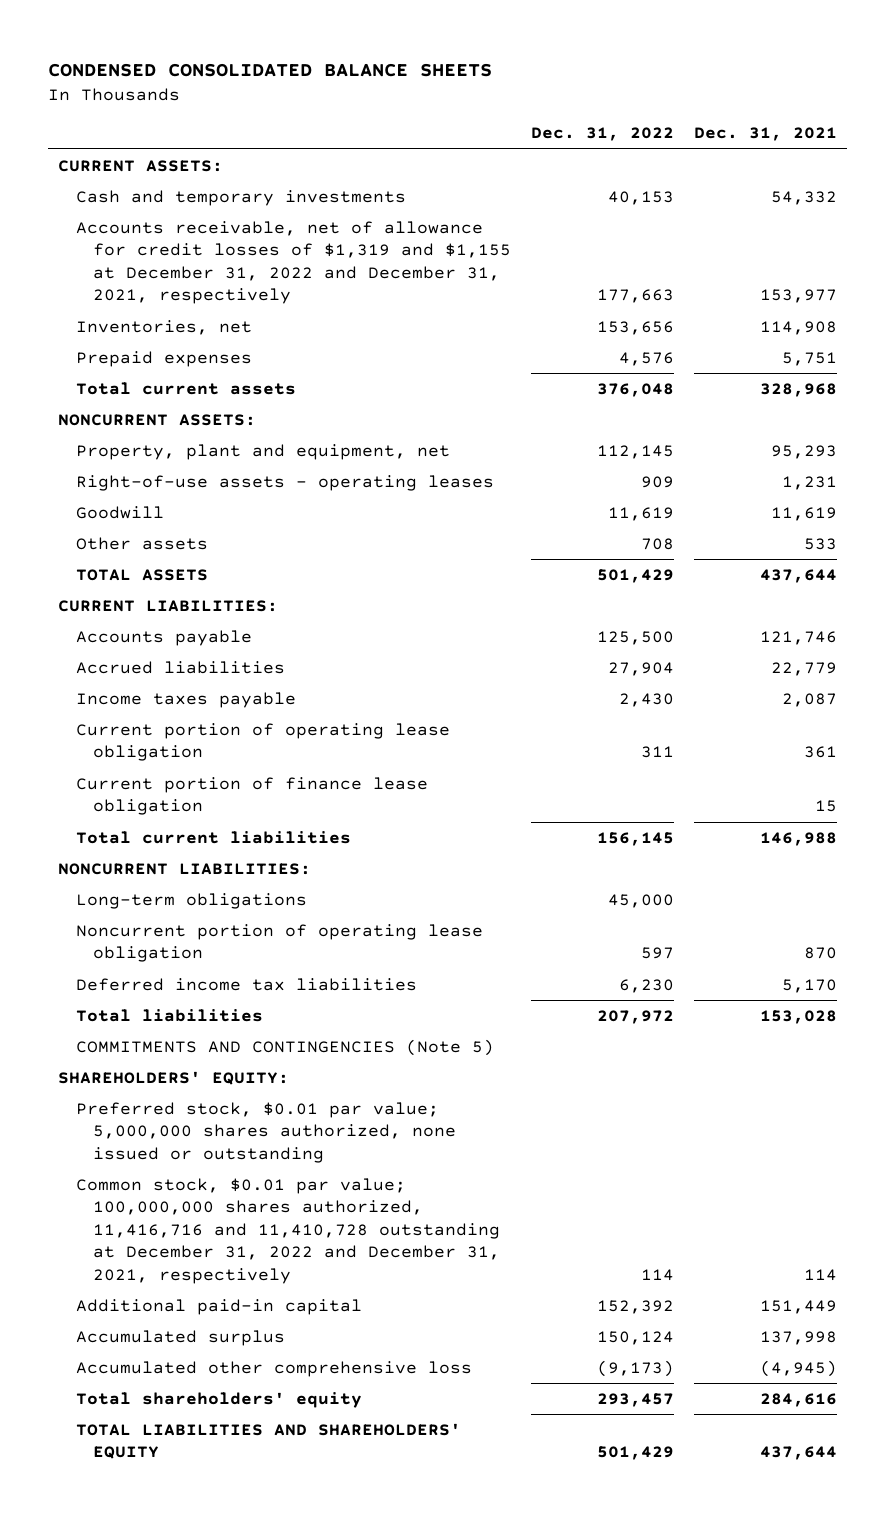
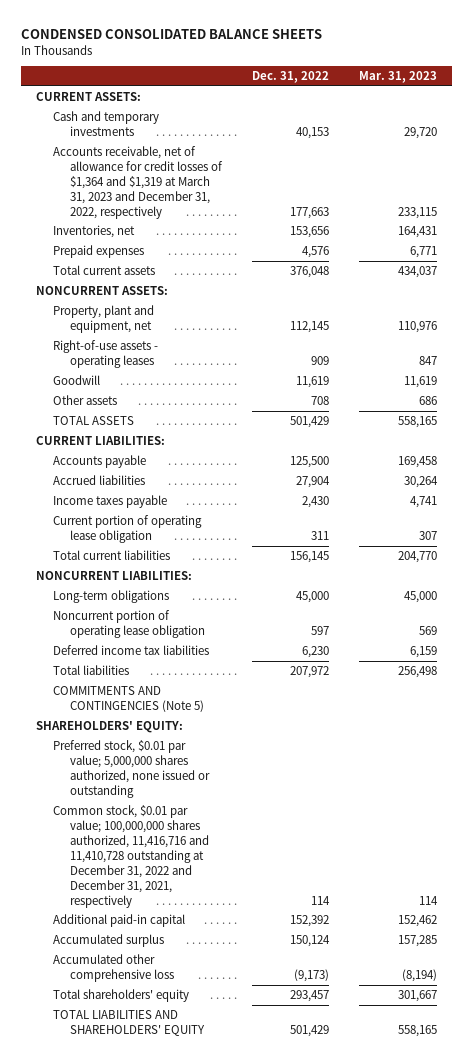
[693,127,837,142] Dec. 31, 2021 -> none
none -> [359,71,438,84] Mar. 31, 2023
[75,220,511,305] Accounts receivable, net of allowance for credit losses of $1,319 and $1,155 at December 31, 2022 and December 31, 2021, respectively -> [52,146,223,219] Accounts receivable, net of allowance for credit losses of $1,364 and $1,319 at March 31, 2023 and December 31, 2022, respectively
[75,776,428,816] Current portion of finance lease obligation -> none

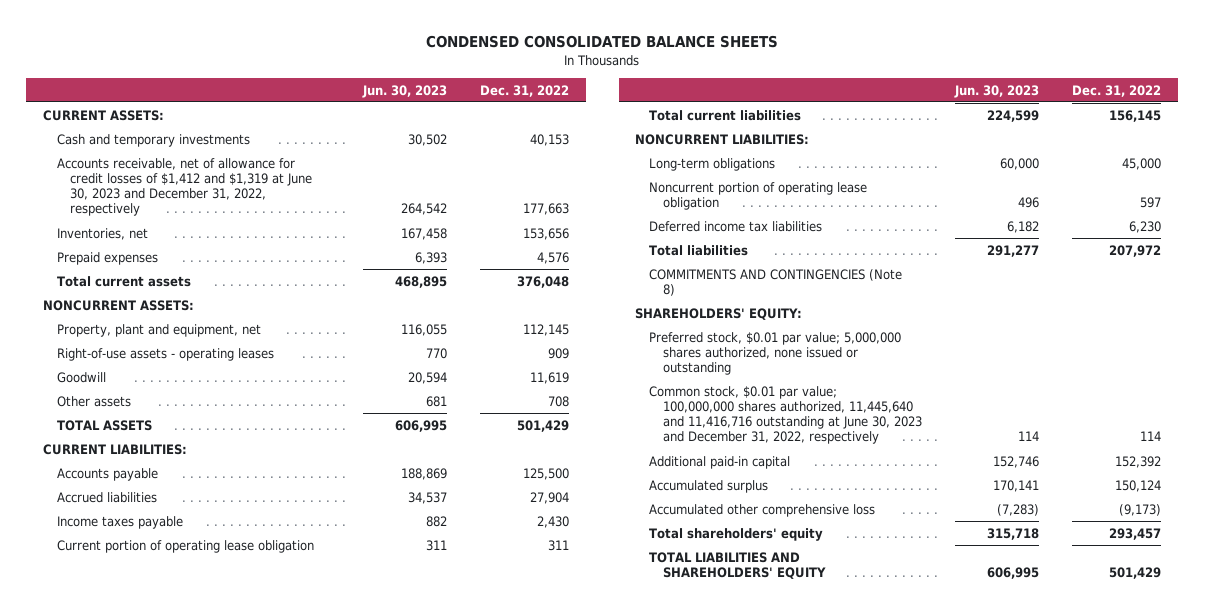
[359,71,438,84] Mar. 31, 2023 -> none
none -> [361,84,447,98] Jun. 30, 2023
[52,146,223,219] Accounts receivable, net of allowance for credit losses of $1,364 and $1,319 at March 31, 2023 and December 31, 2022, respectively -> [56,157,313,217] Accounts receivable, net of allowance for credit losses of $1,412 and $1,319 at June 30, 2023 and December 31, 2022, respectively
[52,686,204,713] COMMITMENTS AND CONTINGENCIES (Note 5) -> [649,268,903,296] COMMITMENTS AND CONTINGENCIES (Note 8)
[52,805,209,908] Common stock, $0.01 par value; 100,000,000 shares authorized, 11,416,716 and 11,410,728 outstanding at December 31, 2022 and December 31, 2021, respectively -> [649,385,922,445] Common stock, $0.01 par value; 100,000,000 shares authorized, 11,445,640 and 11,416,716 outstanding at June 30, 2023 and December 31, 2022, respectively

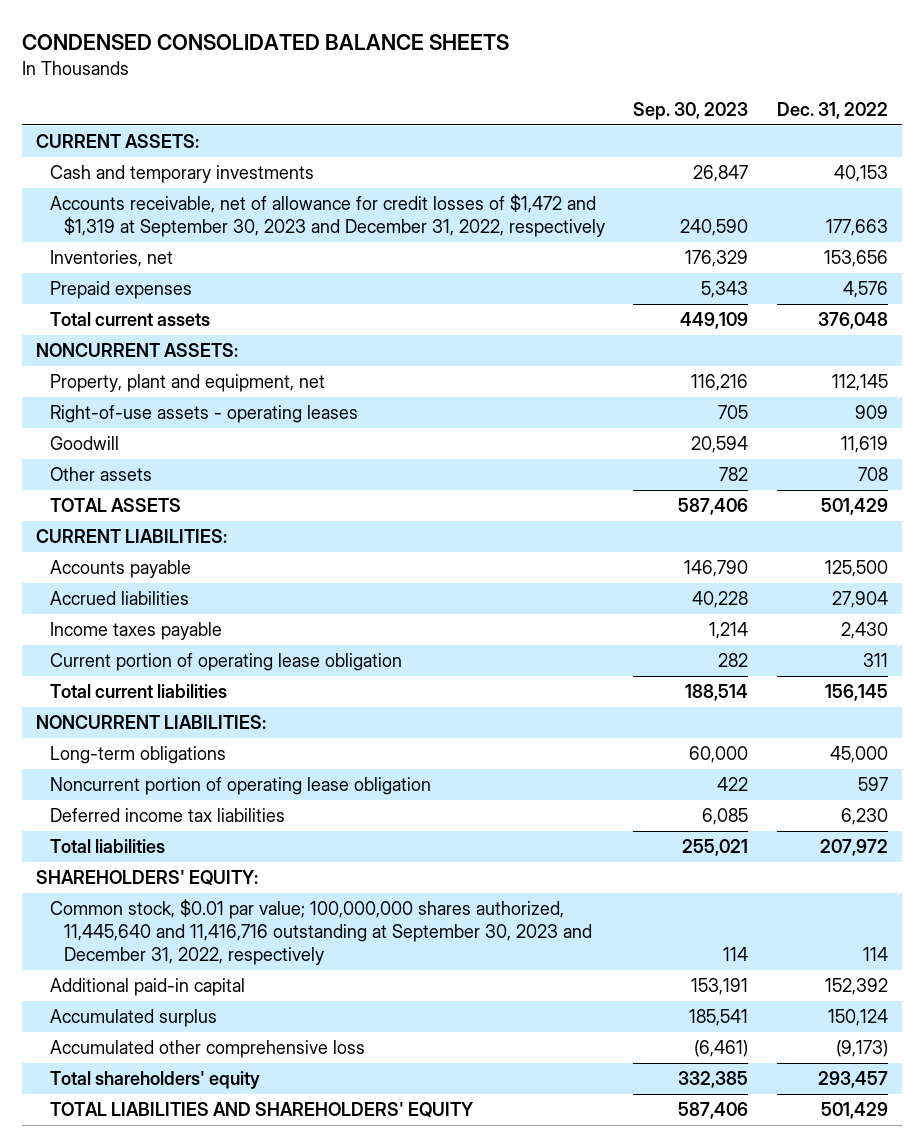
[361,84,447,98] Jun. 30, 2023 -> none
none -> [633,101,749,120] Sep. 30, 2023
[56,157,313,217] Accounts receivable, net of allowance for credit losses of $1,412 and $1,319 at June 30, 2023 and December 31, 2022, respectively -> [50,194,605,238] Accounts receivable, net of allowance for credit losses of $1,472 and $1,319 at September 30, 2023 and December 31, 2022, respectively
[649,268,903,296] COMMITMENTS AND CONTINGENCIES (Note 8) -> none
[649,331,902,376] Preferred stock, $0.01 par value; 5,000,000 shares authorized, none issued or outstanding -> none
[649,385,922,445] Common stock, $0.01 par value; 100,000,000 shares authorized, 11,445,640 and 11,416,716 outstanding at June 30, 2023 and December 31, 2022, respectively -> [50,899,592,966] Common stock, $0.01 par value; 100,000,000 shares authorized, 11,445,640 and 11,416,716 outstanding at September 30, 2023 and December 31, 2022, respectively

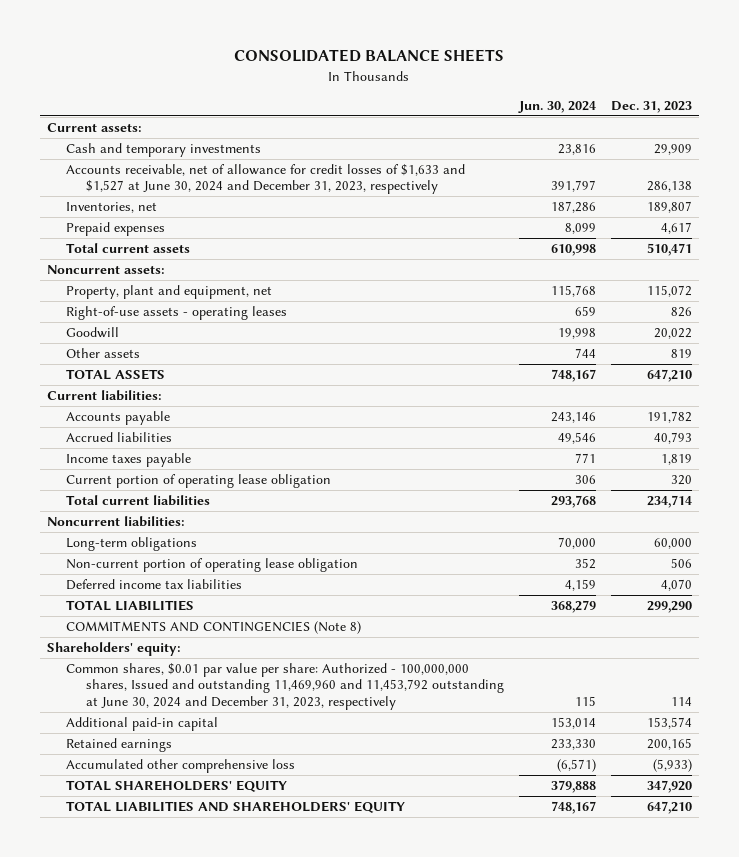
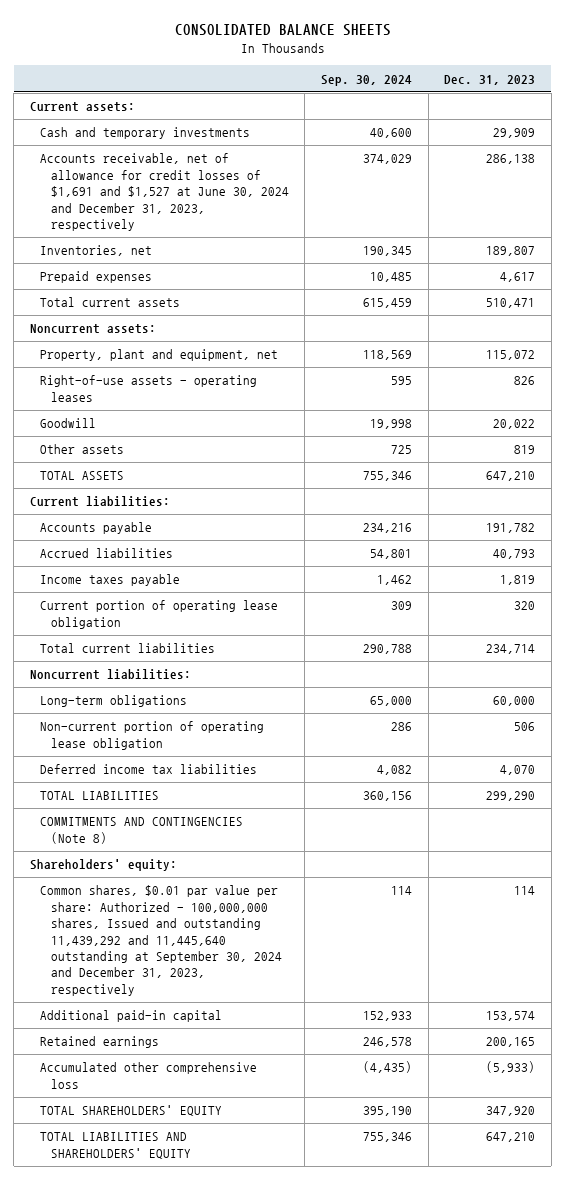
[517,100,596,113] Jun. 30, 2024 -> none
none -> [320,74,412,86] Sep. 30, 2024
[66,164,466,195] Accounts receivable, net of allowance for credit losses of $1,633 and $1,527 at June 30, 2024 and December 31, 2023, respectively -> [40,153,289,231] Accounts receivable, net of allowance for credit losses of $1,691 and $1,527 at June 30, 2024 and December 31, 2023, respectively
[66,663,504,710] Common shares, $0.01 par value per share: Authorized - 100,000,000 shares, Issued and outstanding 11,469,960 and 11,453,792 outstanding at June 30, 2024 and December 31, 2023, respectively -> [40,885,282,996] Common shares, $0.01 par value per share: Authorized - 100,000,000 shares, Issued and outstanding 11,439,292 and 11,445,640 outstanding at September 30, 2024 and December 31, 2023, respectively

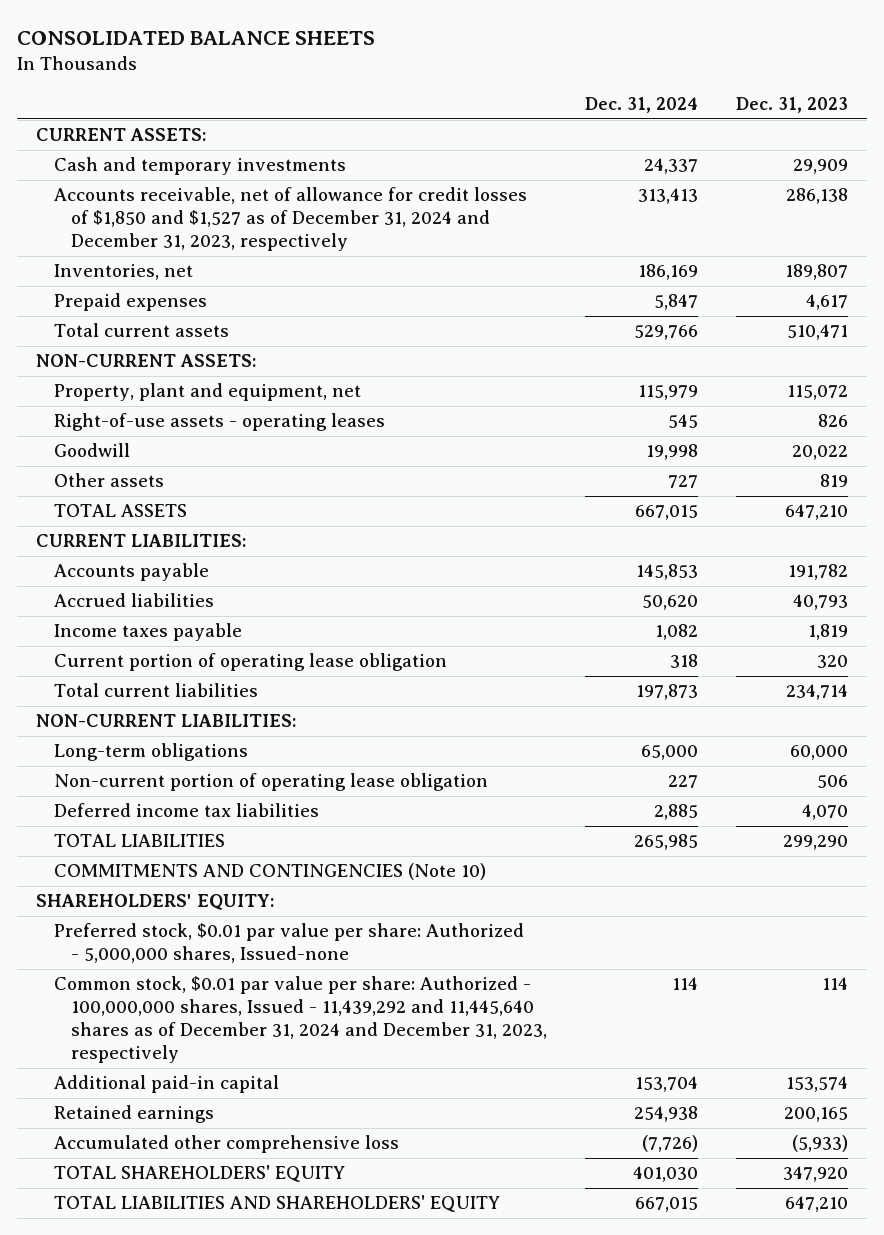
[320,74,412,86] Sep. 30, 2024 -> none
none -> [585,97,699,114] Dec. 31, 2024
[30,102,136,113] Current assets: -> [35,128,207,142] CURRENT ASSETS:
[40,153,289,231] Accounts receivable, net of allowance for credit losses of $1,691 and $1,527 at June 30, 2024 and December 31, 2023, respectively -> [53,187,527,252] Accounts receivable, net of allowance for credit losses of $1,850 and $1,527 as of December 31, 2024 and December 31, 2023, respectively
[30,324,157,335] Noncurrent assets: -> [35,354,257,368] NON-CURRENT ASSETS:
[30,496,171,508] Current liabilities: -> [35,534,247,548] CURRENT LIABILITIES:
[30,669,192,681] Noncurrent liabilities: -> [35,714,297,728] NON-CURRENT LIABILITIES:
[40,817,244,844] COMMITMENTS AND CONTINGENCIES (Note 8) -> [53,863,486,881] COMMITMENTS AND CONTINGENCIES (Note 10)
[30,859,178,872] Shareholders' equity: -> [35,894,275,911] SHAREHOLDERS' EQUITY:
none -> [53,923,524,964] Preferred stock, $0.01 par value per share: Authorized - 5,000,000 shares, Issued-none
[40,885,282,996] Common shares, $0.01 par value per share: Authorized - 100,000,000 shares, Issued and outstanding 11,439,292 and 11,445,640 outstanding at September 30, 2024 and December 31, 2023, respectively -> [53,976,548,1064] Common stock, $0.01 par value per share: Authorized - 100,000,000 shares, Issued - 11,439,292 and 11,445,640 shares as of December 31, 2024 and December 31, 2023, respectively

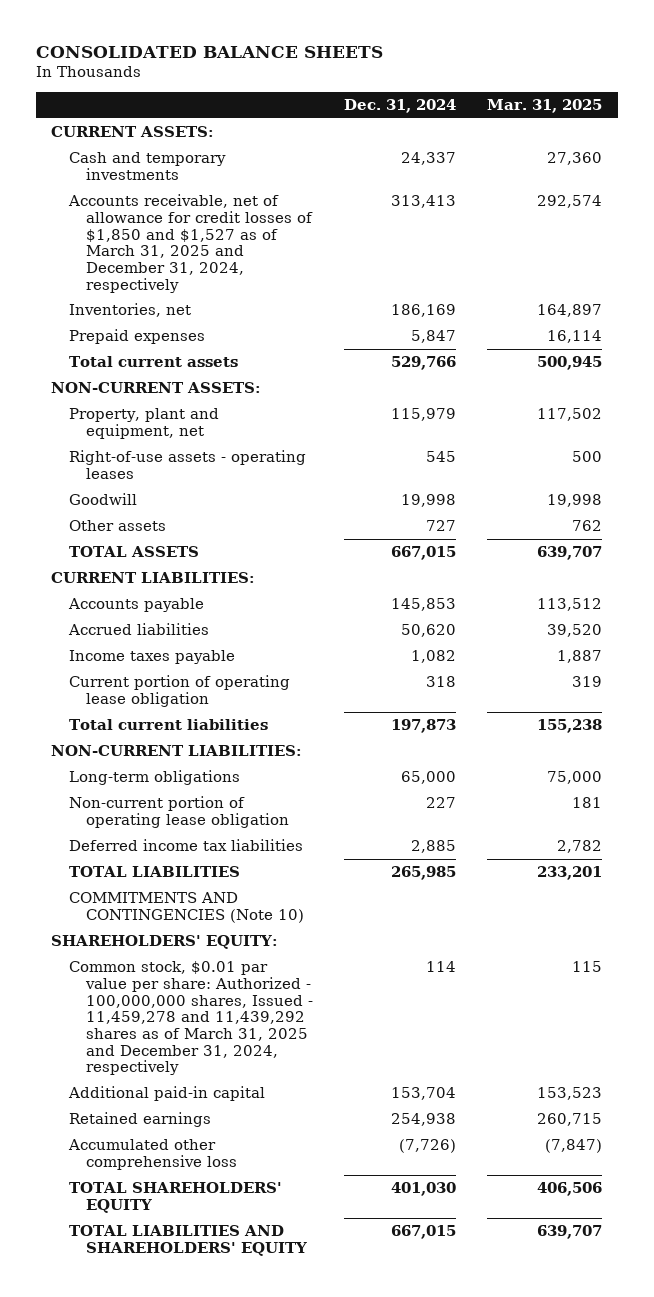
[736,97,849,114] Dec. 31, 2023 -> none
none -> [487,98,603,113] Mar. 31, 2025
[53,187,527,252] Accounts receivable, net of allowance for credit losses of $1,850 and $1,527 as of December 31, 2024 and December 31, 2023, respectively -> [67,194,314,293] Accounts receivable, net of allowance for credit losses of $1,850 and $1,527 as of March 31, 2025 and December 31, 2024, respectively
[53,923,524,964] Preferred stock, $0.01 par value per share: Authorized - 5,000,000 shares, Issued-none -> none
[53,976,548,1064] Common stock, $0.01 par value per share: Authorized - 100,000,000 shares, Issued - 11,439,292 and 11,445,640 shares as of December 31, 2024 and December 31, 2023, respectively -> [68,961,314,1076] Common stock, $0.01 par value per share: Authorized - 100,000,000 shares, Issued - 11,459,278 and 11,439,292 shares as of March 31, 2025 and December 31, 2024, respectively

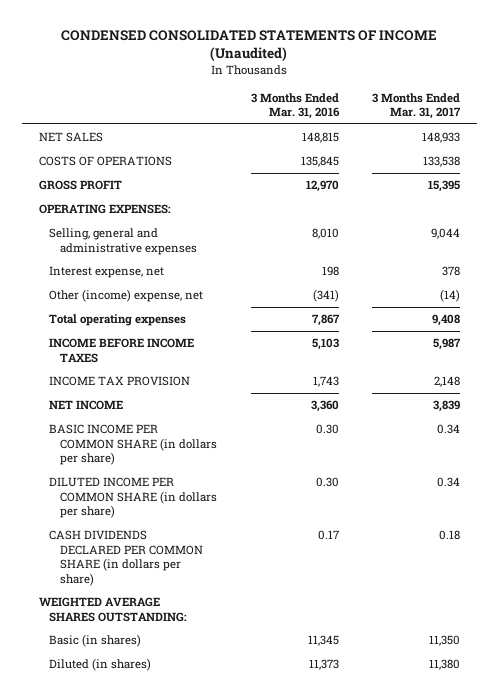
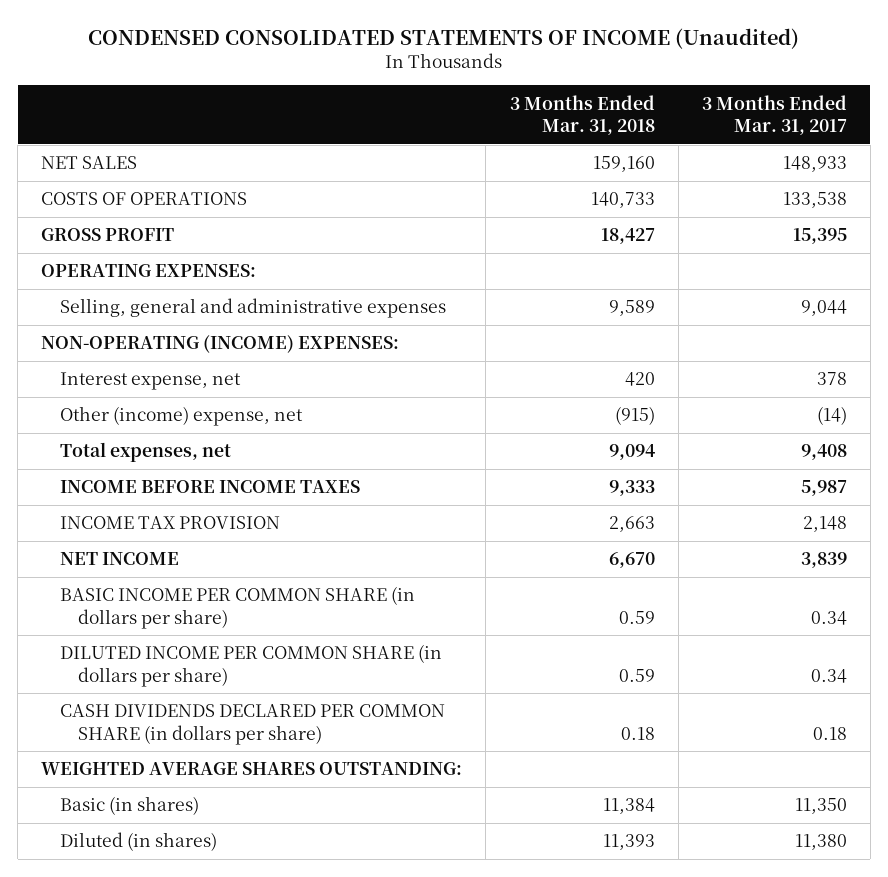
[250,92,340,120] 3 Months Ended Mar. 31, 2016 -> none
none -> [509,94,655,136] 3 Months Ended Mar. 31, 2018
none -> [41,335,400,354] NON-OPERATING (INCOME) EXPENSES:
[49,313,187,326] Total operating expenses -> [59,442,231,463] Total expenses, net

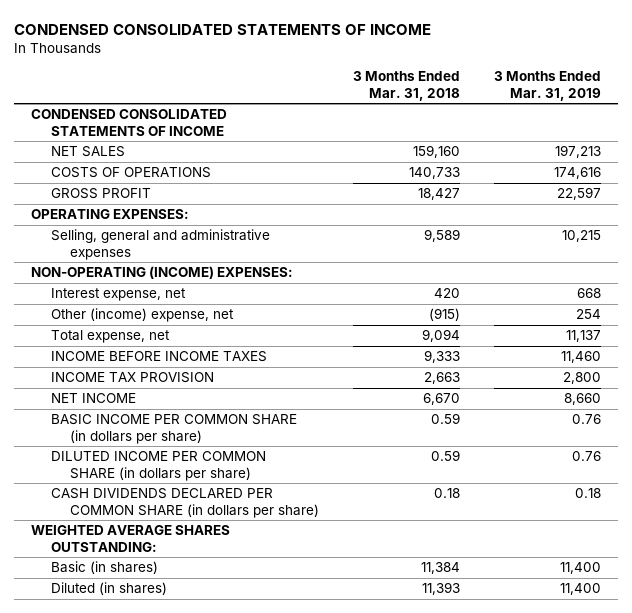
[88,27,800,49] CONDENSED CONSOLIDATED STATEMENTS OF INCOME (Unaudited) -> [14,23,432,35] CONDENSED CONSOLIDATED STATEMENTS OF INCOME
[701,94,847,136] 3 Months Ended Mar. 31, 2017 -> none
none -> [493,71,601,101] 3 Months Ended Mar. 31, 2019
none -> [31,109,228,136] CONDENSED CONSOLIDATED STATEMENTS OF INCOME
[59,442,231,463] Total expenses, net -> [50,330,170,344] Total expense, net

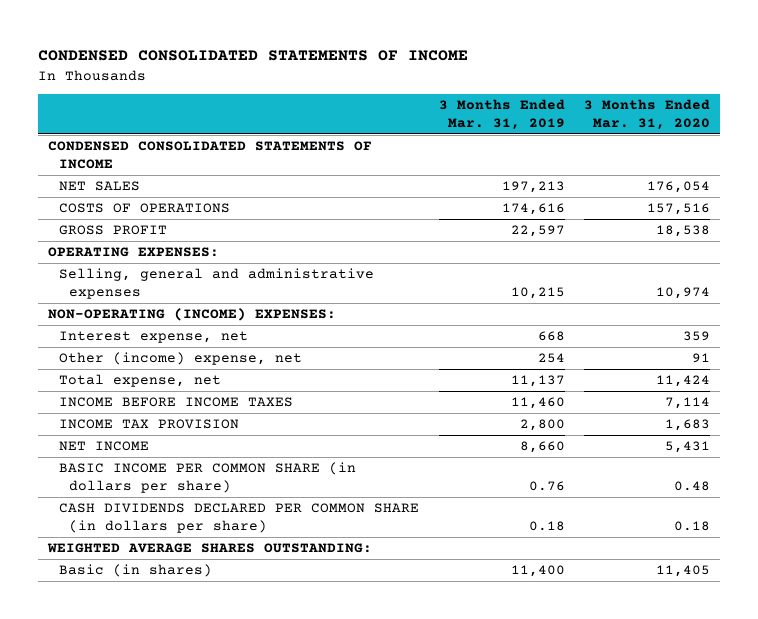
[353,71,461,101] 3 Months Ended Mar. 31, 2018 -> none
none -> [584,99,711,131] 3 Months Ended Mar. 31, 2020
[50,451,266,481] DILUTED INCOME PER COMMON SHARE (in dollars per share) -> none
[50,582,167,596] Diluted (in shares) -> none

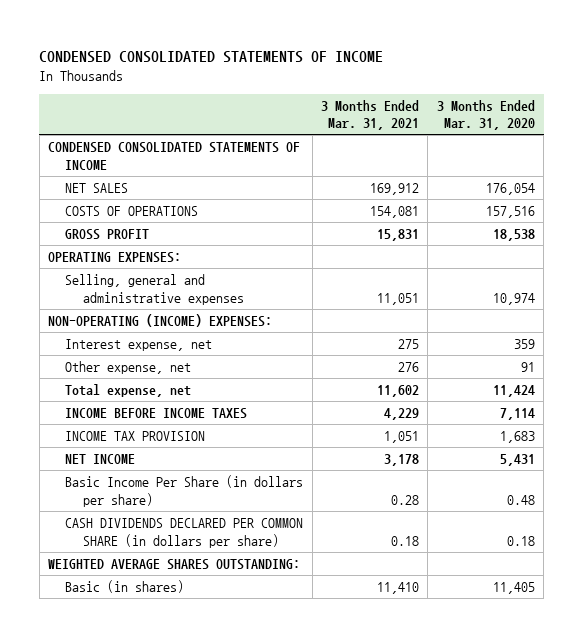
[438,99,565,131] 3 Months Ended Mar. 31, 2019 -> none
none -> [321,99,420,131] 3 Months Ended Mar. 31, 2021
[58,352,302,366] Other (income) expense, net -> [65,360,192,374] Other expense, net
[58,462,356,493] BASIC INCOME PER COMMON SHARE (in dollars per share) -> [65,474,304,507] Basic Income Per Share (in dollars per share)

